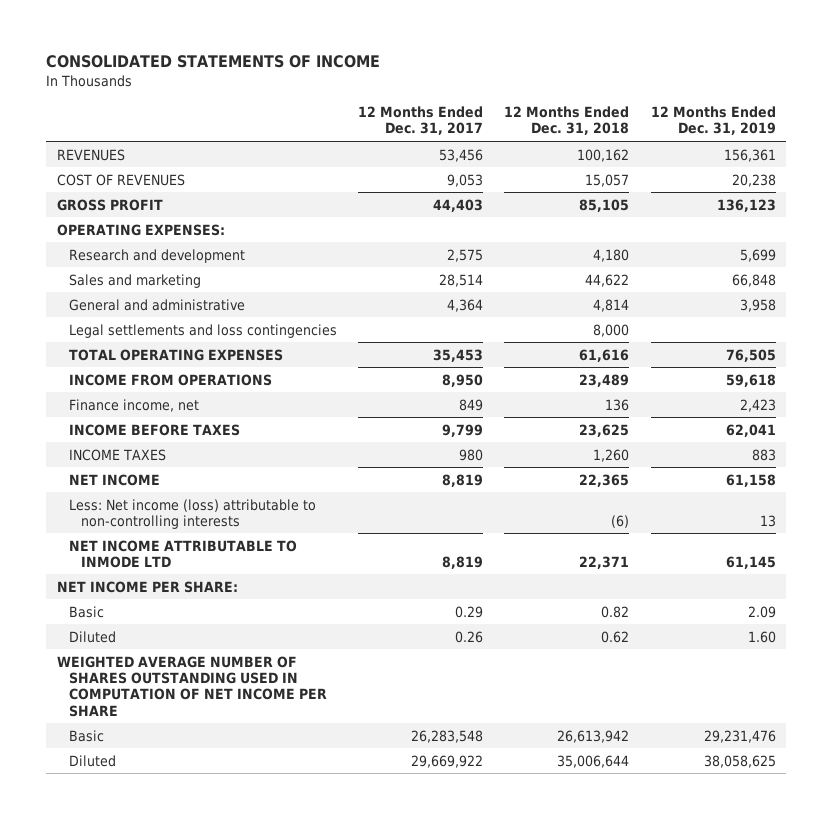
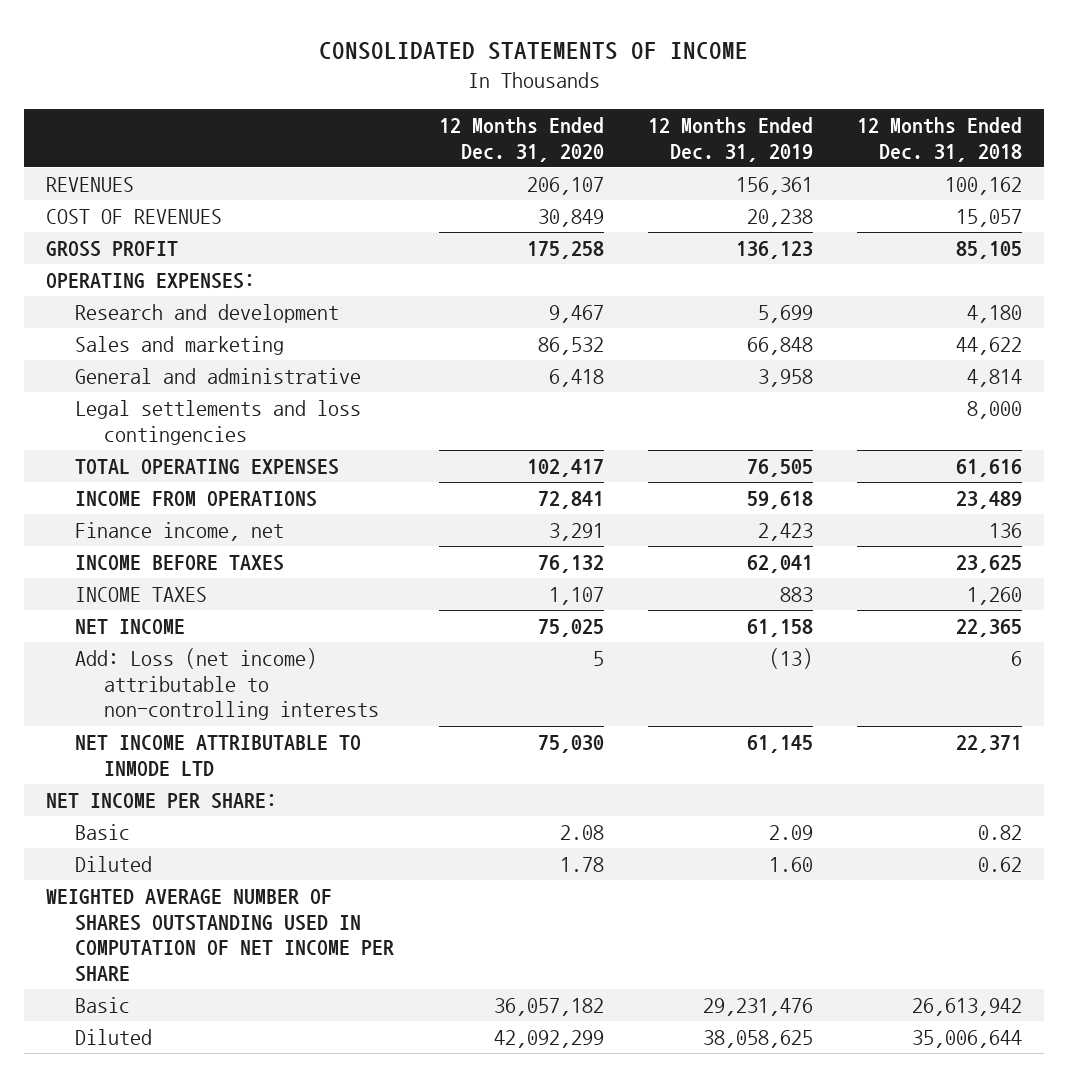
[358,106,484,136] 12 Months Ended Dec. 31, 2017 -> none
none -> [438,116,604,162] 12 Months Ended Dec. 31, 2020
[68,498,316,529] Less: Net income (loss) attributable to non-controlling interests -> [75,648,380,721] Add: Loss (net income) attributable to non-controlling interests
[611,514,630,528] (6) -> [1011,651,1023,667] 6
[759,514,776,527] 13 -> [768,648,813,670] (13)

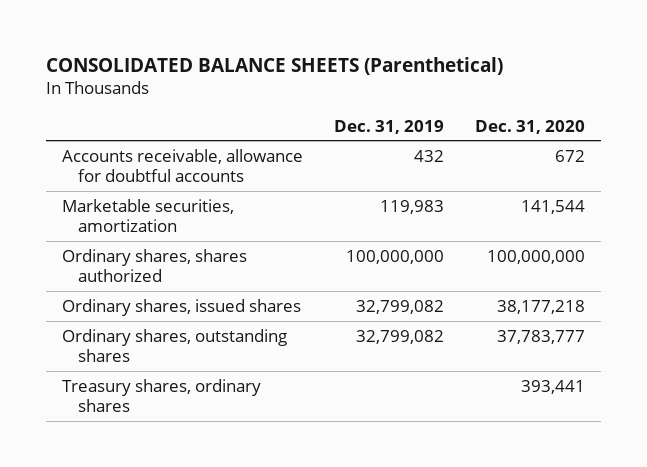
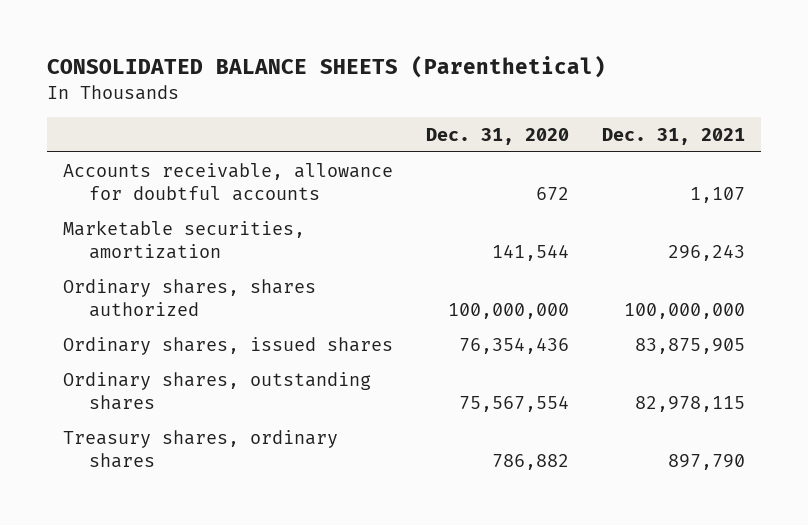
[333,119,444,134] Dec. 31, 2019 -> none
none -> [601,127,745,145] Dec. 31, 2021
[496,299,585,314] 38,177,218 -> [458,337,569,354] 76,354,436
[496,329,585,344] 37,783,777 -> [458,395,569,412] 75,567,554
[520,379,585,394] 393,441 -> [491,453,569,470] 786,882

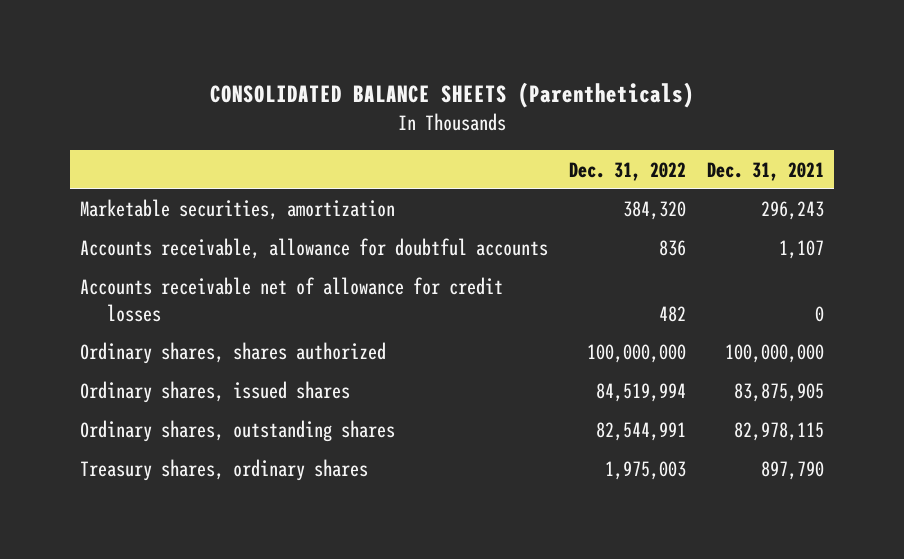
[46,55,606,79] CONSOLIDATED BALANCE SHEETS (Parenthetical) -> [209,81,694,108] CONSOLIDATED BALANCE SHEETS (Parentheticals)
[425,127,569,145] Dec. 31, 2020 -> none
none -> [568,161,686,181] Dec. 31, 2022
[63,162,394,201] Accounts receivable, allowance for doubtful accounts -> [80,238,549,260] Accounts receivable, allowance for doubtful accounts
none -> [80,277,504,322] Accounts receivable net of allowance for credit losses

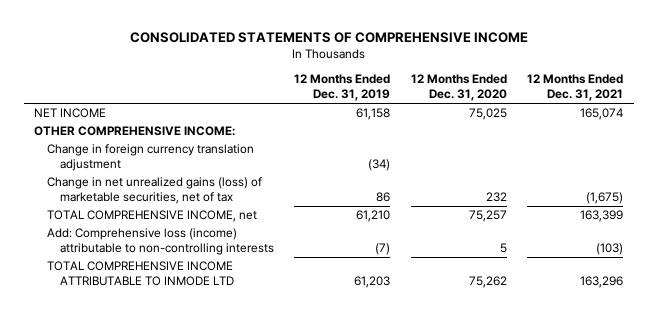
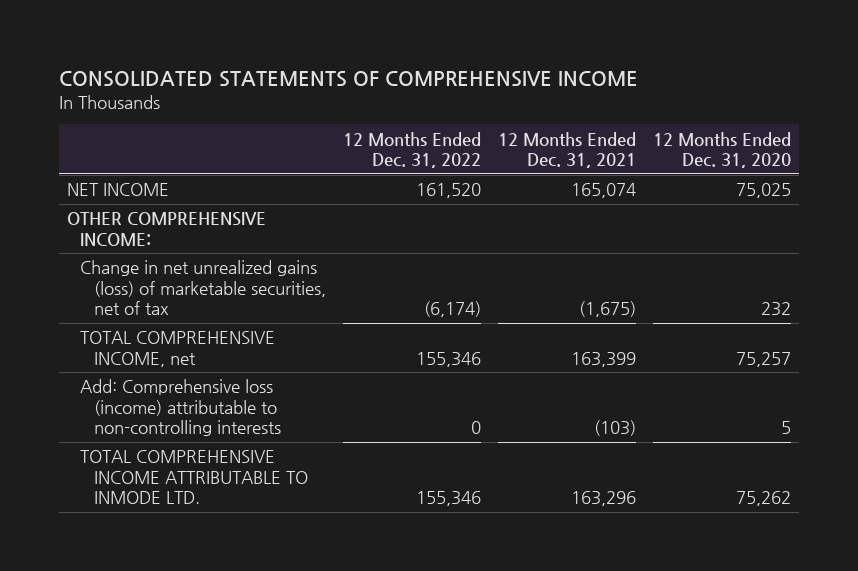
[294,74,391,102] 12 Months Ended Dec. 31, 2019 -> none
none -> [342,131,481,169] 12 Months Ended Dec. 31, 2022
[46,144,254,172] Change in foreign currency translation adjustment -> none
[46,261,234,287] TOTAL COMPREHENSIVE INCOME ATTRIBUTABLE TO INMODE LTD -> [80,450,308,505] TOTAL COMPREHENSIVE INCOME ATTRIBUTABLE TO INMODE LTD.

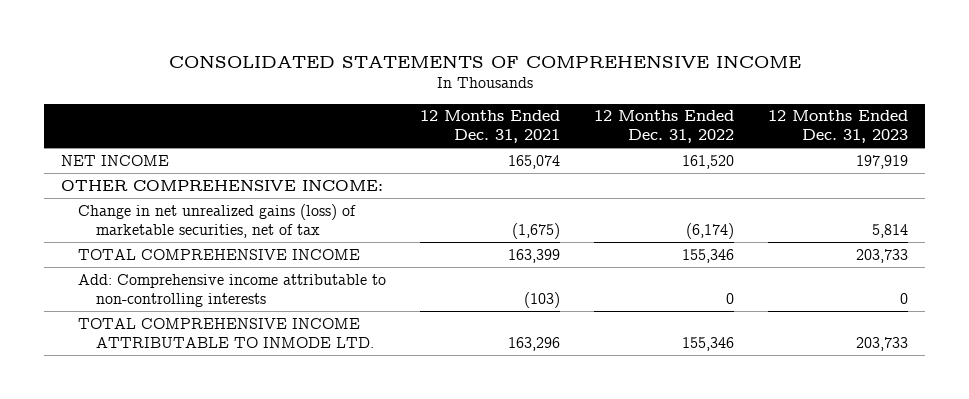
[652,131,791,169] 12 Months Ended Dec. 31, 2020 -> none
none -> [768,110,909,144] 12 Months Ended Dec. 31, 2023
[80,331,276,367] TOTAL COMPREHENSIVE INCOME, net -> [78,248,361,260] TOTAL COMPREHENSIVE INCOME
[80,379,281,437] Add: Comprehensive loss (income) attributable to non-controlling interests -> [78,273,387,307] Add: Comprehensive income attributable to non-controlling interests

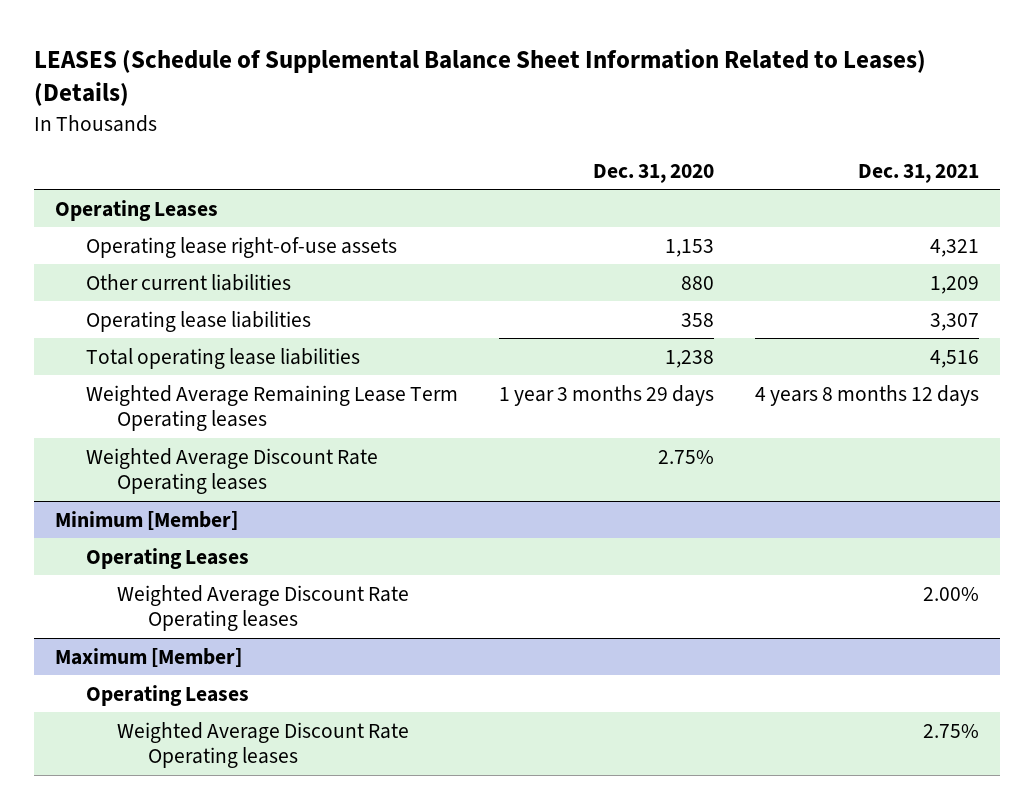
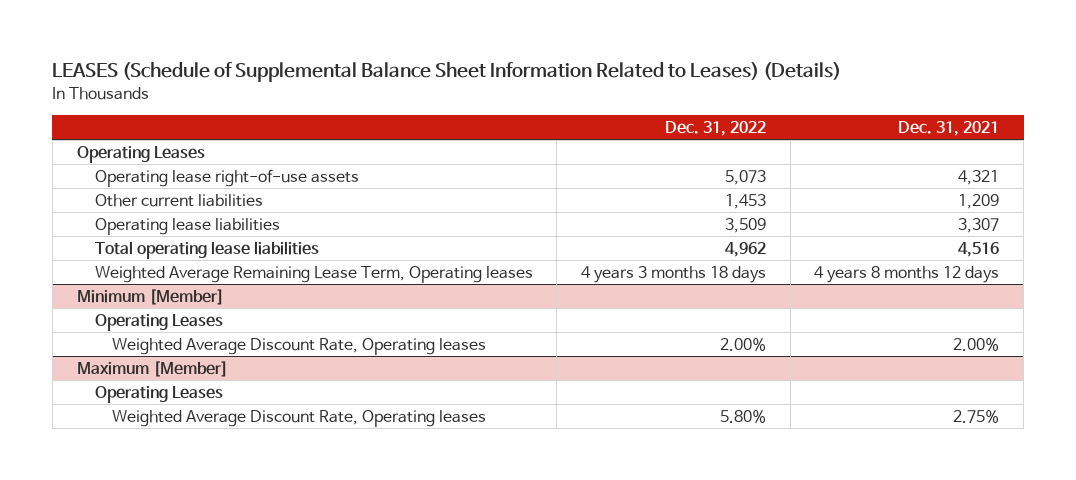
[592,163,714,183] Dec. 31, 2020 -> none
none -> [664,121,766,137] Dec. 31, 2022
[85,447,378,495] Weighted Average Discount Rate Operating leases -> none
[85,384,458,432] Weighted Average Remaining Lease Term Operating leases -> [94,265,533,283] Weighted Average Remaining Lease Term, Operating leases
[116,584,409,632] Weighted Average Discount Rate Operating leases -> [112,337,487,355] Weighted Average Discount Rate, Operating leases
[116,721,409,769] Weighted Average Discount Rate Operating leases -> [112,409,487,427] Weighted Average Discount Rate, Operating leases

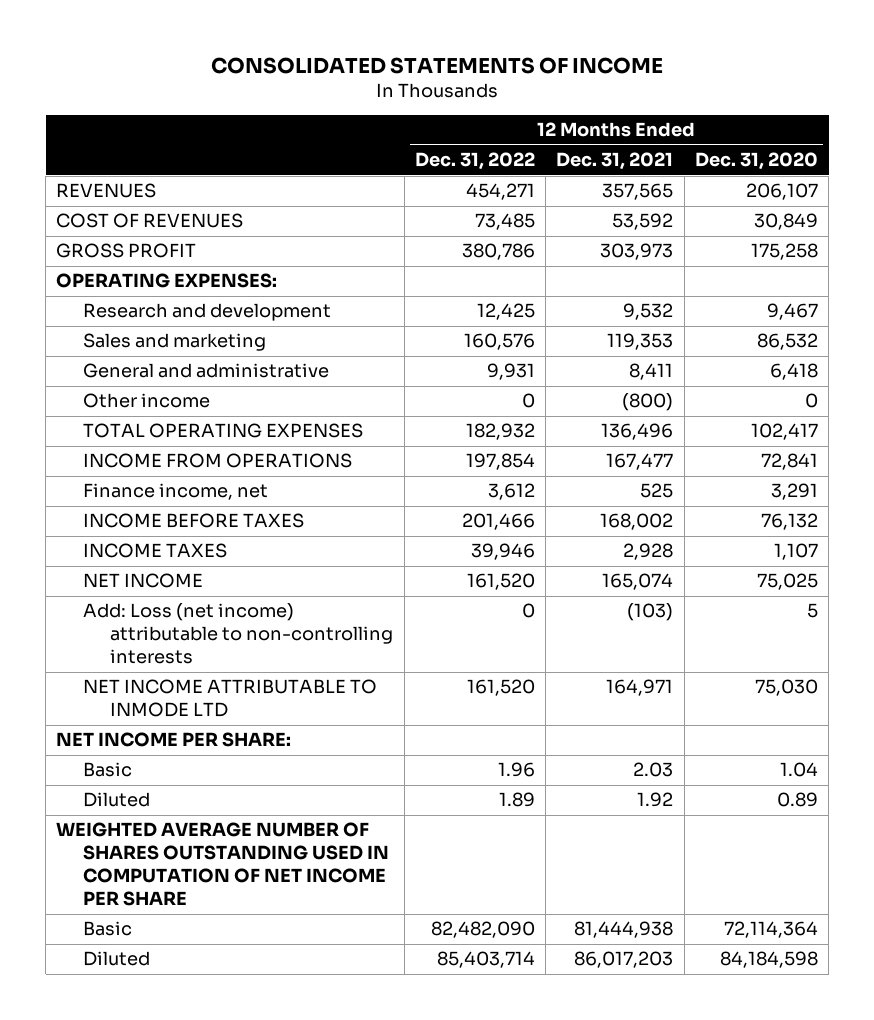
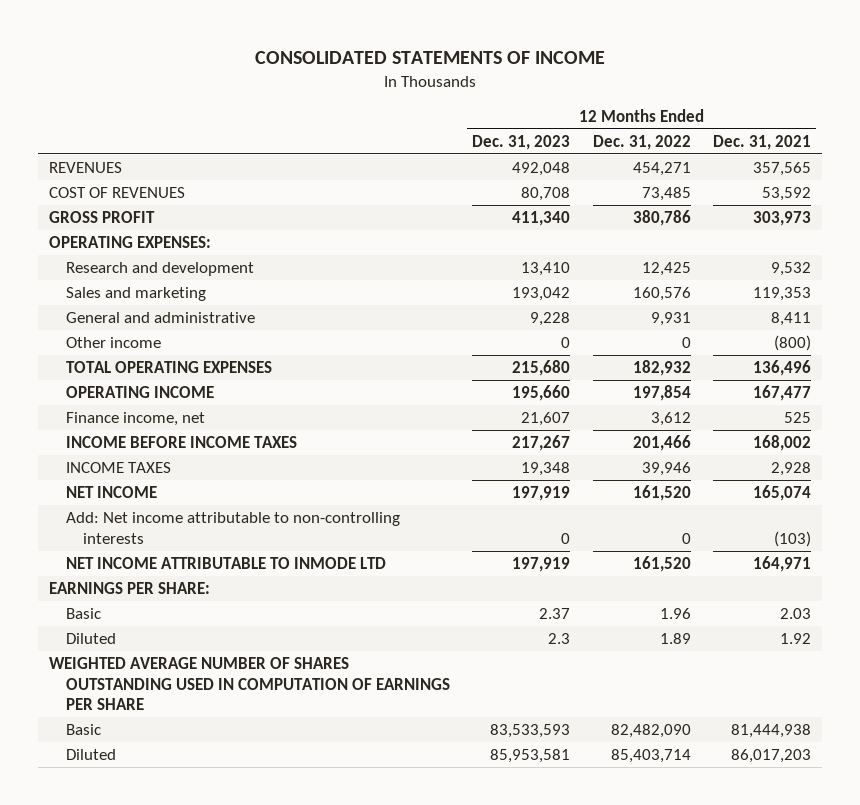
[694,152,818,171] Dec. 31, 2020 -> none
none -> [472,134,571,150] Dec. 31, 2023
[83,453,353,469] INCOME FROM OPERATIONS -> [66,385,215,398] OPERATING INCOME
[83,513,305,529] INCOME BEFORE TAXES -> [66,435,298,448] INCOME BEFORE INCOME TAXES
[83,603,394,665] Add: Loss (net income) attributable to non-controlling interests -> [66,511,401,544] Add: Net income attributable to non-controlling interests
[56,732,292,748] NET INCOME PER SHARE: -> [49,581,211,594] EARNINGS PER SHARE:
[56,822,390,907] WEIGHTED AVERAGE NUMBER OF SHARES OUTSTANDING USED IN COMPUTATION OF NET INCOME PER SHARE -> [49,656,451,711] WEIGHTED AVERAGE NUMBER OF SHARES OUTSTANDING USED IN COMPUTATION OF EARNINGS PER SHARE

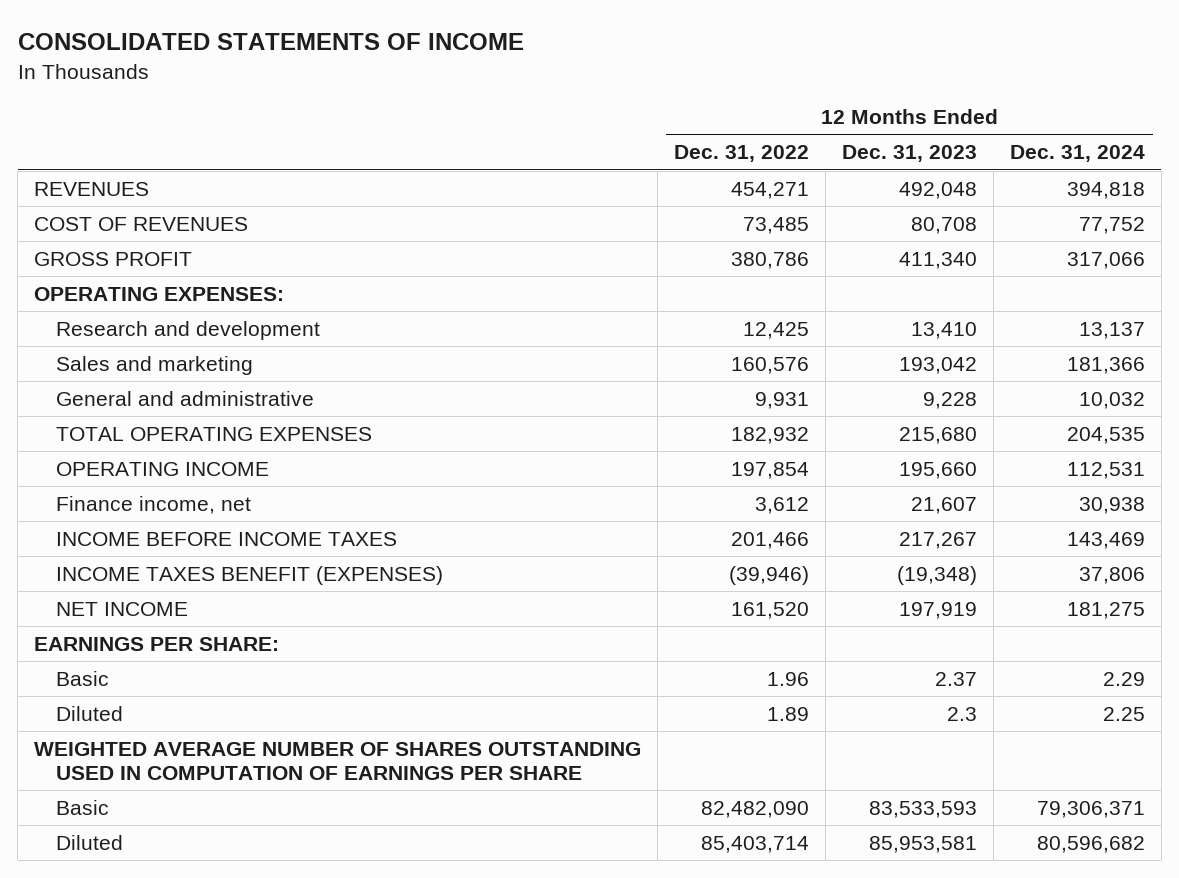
[712,134,811,150] Dec. 31, 2021 -> none
none -> [1009,145,1145,163] Dec. 31, 2024
[66,336,162,348] Other income -> none
[66,461,172,473] INCOME TAXES -> [55,565,443,585] INCOME TAXES BENEFIT (EXPENSES)
[521,461,571,476] 19,348 -> [897,565,978,585] (19,348)
[641,461,691,476] 39,946 -> [729,565,810,585] (39,946)
[66,511,401,544] Add: Net income attributable to non-controlling interests -> none
[66,556,387,569] NET INCOME ATTRIBUTABLE TO INMODE LTD -> none

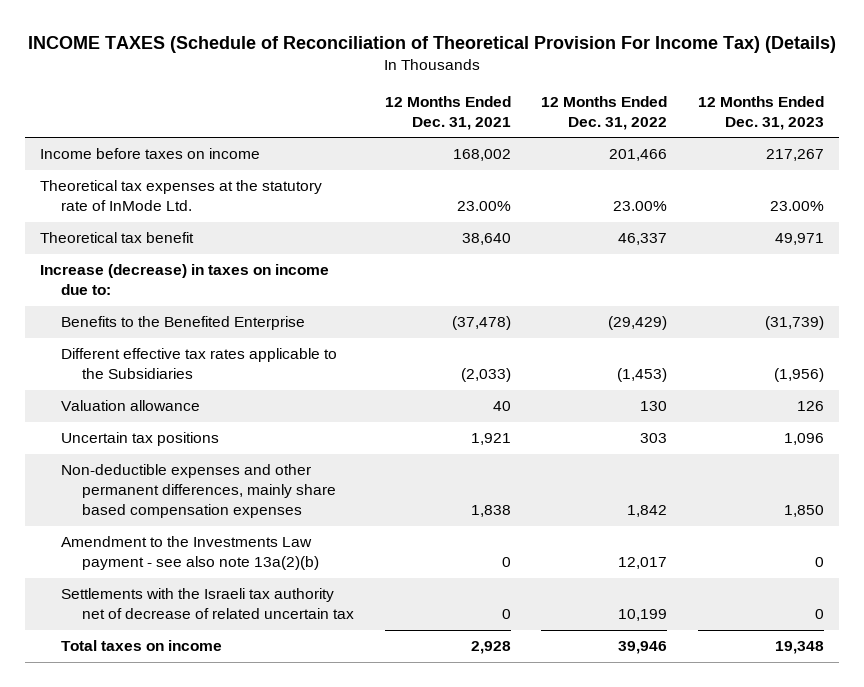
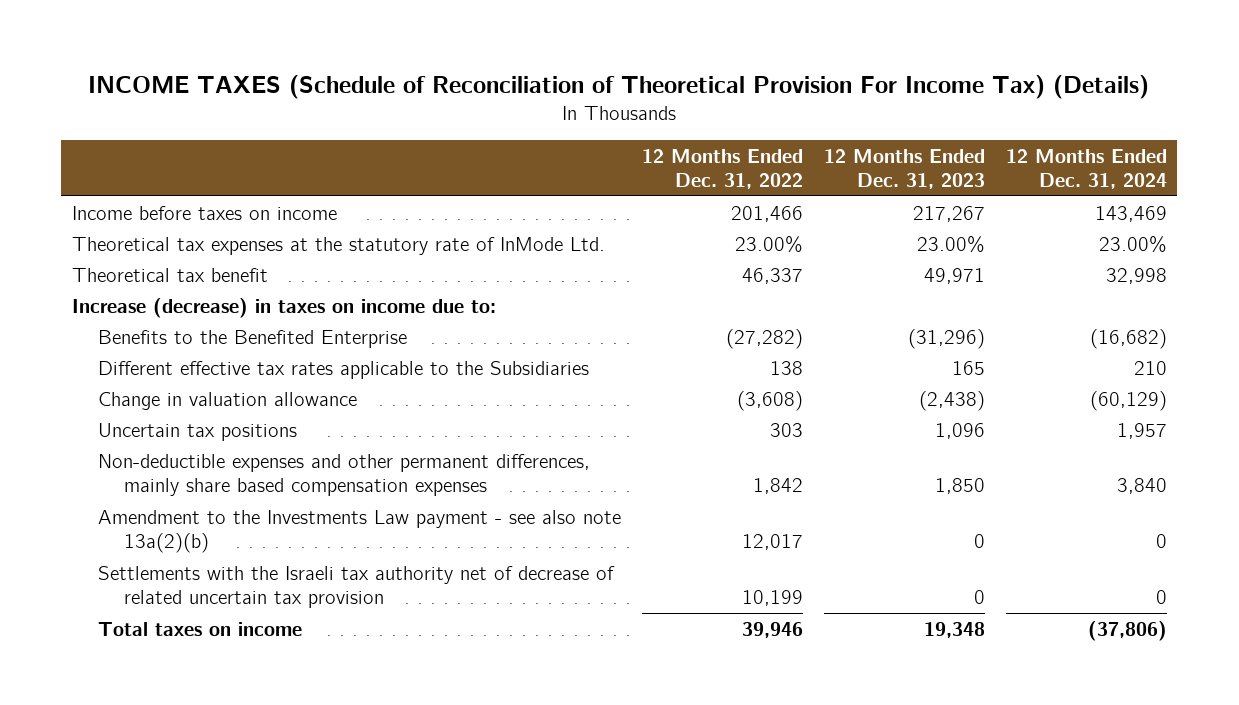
[384,95,511,130] 12 Months Ended Dec. 31, 2021 -> none
none -> [1005,149,1167,190] 12 Months Ended Dec. 31, 2024
[608,316,668,331] (29,429) -> [725,328,803,349] (27,282)
[765,316,825,331] (31,739) -> [907,328,985,349] (31,296)
[617,368,668,383] (1,453) -> [769,360,803,375] 138
[774,368,825,383] (1,956) -> [951,360,985,375] 165
[61,400,201,412] Valuation allowance -> [97,391,357,410] Change in valuation allowance
[640,401,668,412] 130 -> [736,390,803,411] (3,608)
[797,401,825,412] 126 -> [918,390,985,411] (2,438)
[61,588,354,620] Settlements with the Israeli tax authority net of decrease of related uncertain tax -> [97,565,615,608] Settlements with the Israeli tax authority net of decrease of related uncertain tax provision

